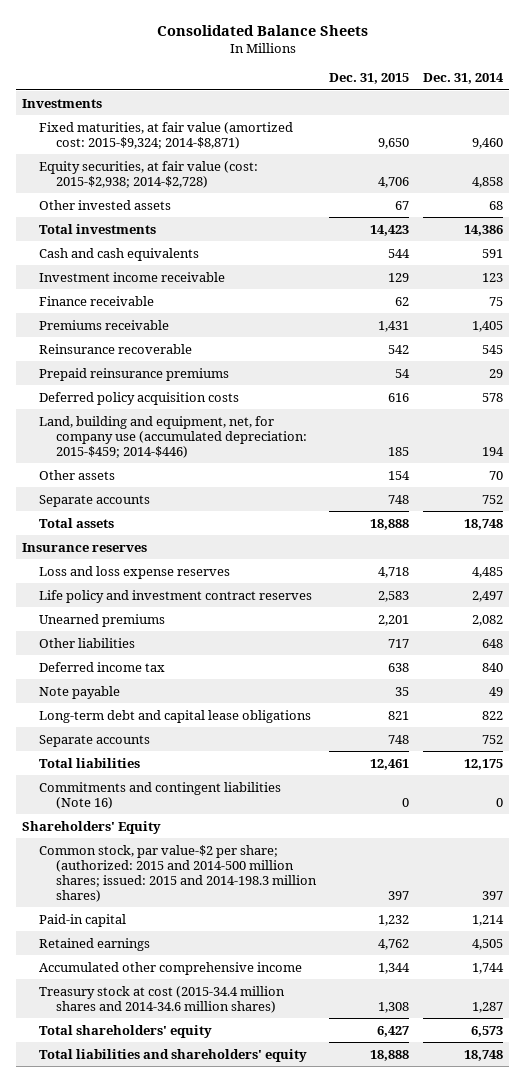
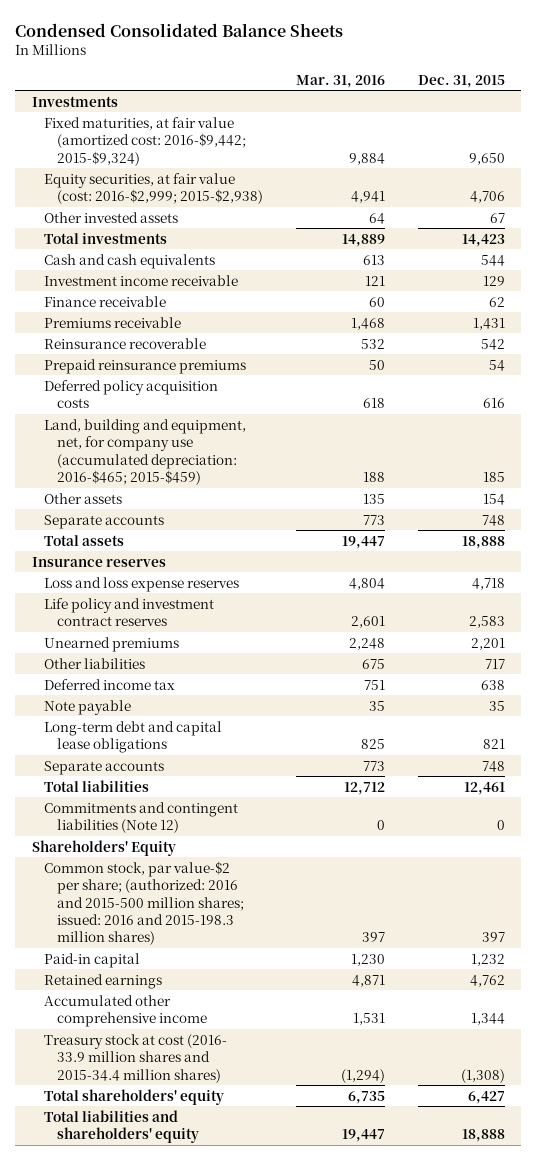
[156,24,368,36] Consolidated Balance Sheets -> [15,22,344,37] Condensed Consolidated Balance Sheets
[422,73,504,85] Dec. 31, 2014 -> none
none -> [295,74,385,88] Mar. 31, 2016
[39,121,294,149] Fixed maturities, at fair value (amortized cost: 2015-$9,324; 2014-$8,871) -> [44,116,246,166] Fixed maturities, at fair value (amortized cost: 2016-$9,442; 2015-$9,324)
[39,160,259,188] Equity securities, at fair value (cost: 2015-$2,938; 2014-$2,728) -> [44,172,263,205] Equity securities, at fair value (cost: 2016-$2,999; 2015-$2,938)
[39,415,308,458] Land, building and equipment, net, for company use (accumulated depreciation: 2015-$459; 2014-$446) -> [44,418,247,485] Land, building and equipment, net, for company use (accumulated depreciation: 2016-$465; 2015-$459)
[39,781,282,809] Commitments and contingent liabilities (Note 16) -> [44,801,239,834] Commitments and contingent liabilities (Note 12)
[39,844,318,902] Common stock, par value-$2 per share; (authorized: 2015 and 2014-500 million shares; issued: 2015 and 2014-198.3 million shares) -> [44,860,244,946] Common stock, par value-$2 per share; (authorized: 2016 and 2015-500 million shares; issued: 2016 and 2015-198.3 million shares)
[39,985,286,1013] Treasury stock at cost (2015-34.4 million shares and 2014-34.6 million shares) -> [44,1033,228,1083] Treasury stock at cost (2016- 33.9 million shares and 2015-34.4 million shares)
[378,1001,410,1013] 1,308 -> [460,1068,505,1083] (1,308)

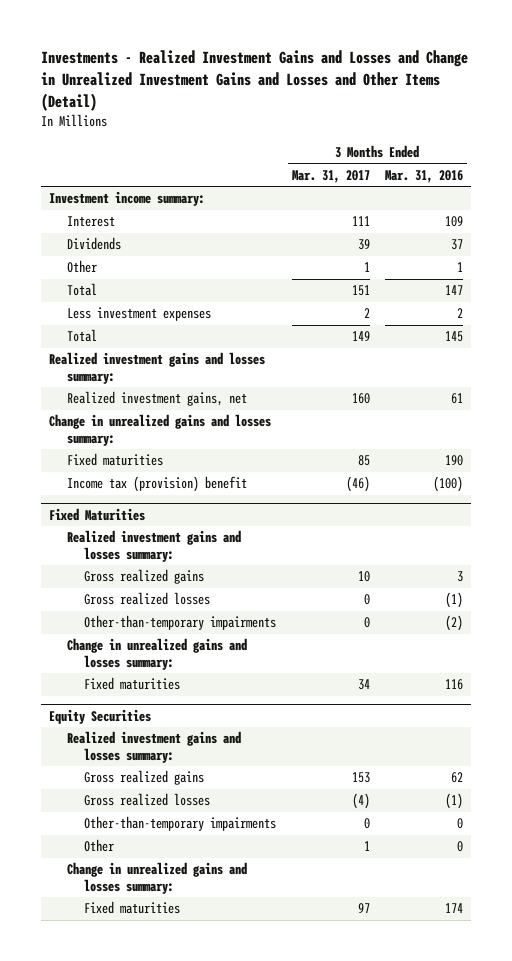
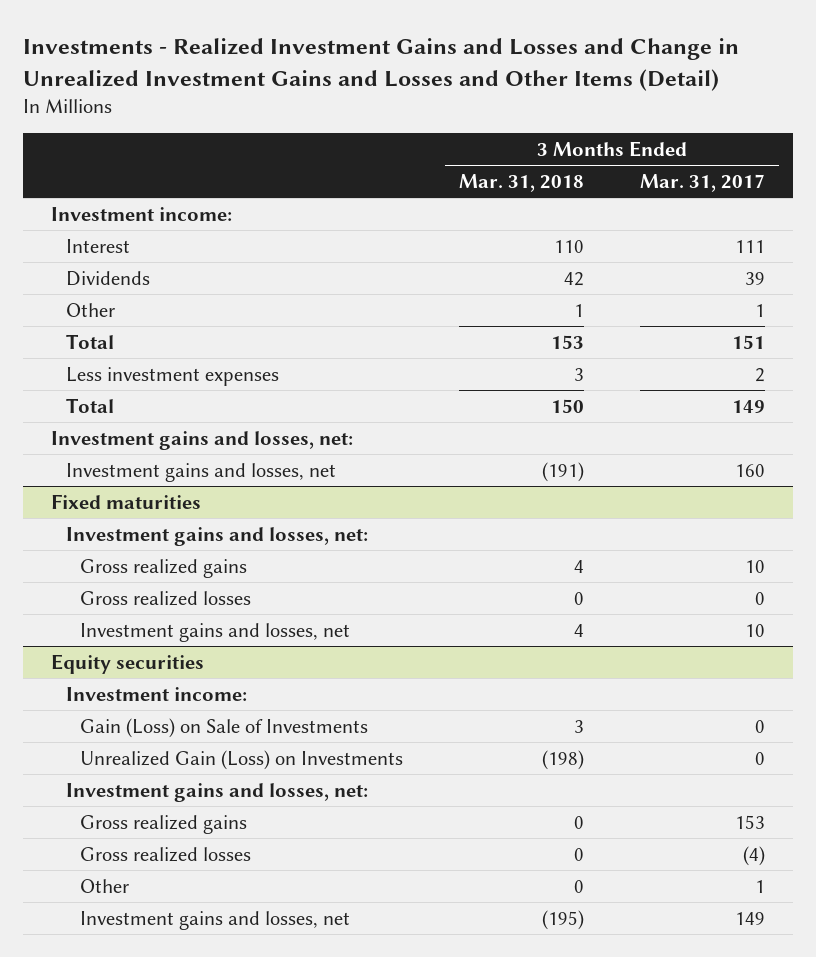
[385,169,464,183] Mar. 31, 2016 -> none
none -> [459,173,585,192] Mar. 31, 2018
[49,191,206,207] Investment income summary: -> [50,206,232,221] Investment income:
[49,414,272,446] Change in unrealized gains and losses summary: -> none
[66,453,163,467] Fixed maturities -> none
[66,476,247,493] Income tax (provision) benefit -> none
[49,352,266,384] Realized investment gains and losses summary: -> [50,430,353,450] Investment gains and losses, net:
[66,391,247,407] Realized investment gains, net -> [65,462,336,482] Investment gains and losses, net
[49,507,146,521] Fixed Maturities -> [50,493,201,509] Fixed maturities
[66,530,241,562] Realized investment gains and losses summary: -> [65,526,368,546] Investment gains and losses, net:
[84,615,277,631] Other-than-temporary impairments -> none
[66,638,247,670] Change in unrealized gains and losses summary: -> none
[84,677,181,691] Fixed maturities -> none
none -> [80,622,351,642] Investment gains and losses, net
[49,708,152,724] Equity Securities -> [50,653,204,674] Equity securities
none -> [65,686,247,701] Investment income:
none -> [80,717,369,738] Gain (Loss) on Sale of Investments
none -> [80,749,404,770] Unrealized Gain (Loss) on Investments
[66,731,241,763] Realized investment gains and losses summary: -> [65,782,368,802] Investment gains and losses, net:
[84,816,277,832] Other-than-temporary impairments -> none
[66,862,247,894] Change in unrealized gains and losses summary: -> none
[84,901,181,915] Fixed maturities -> none
none -> [80,910,351,930] Investment gains and losses, net

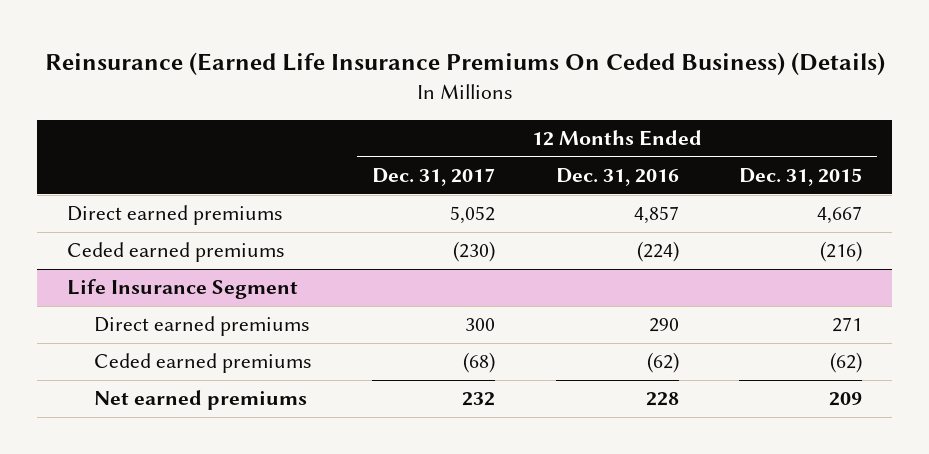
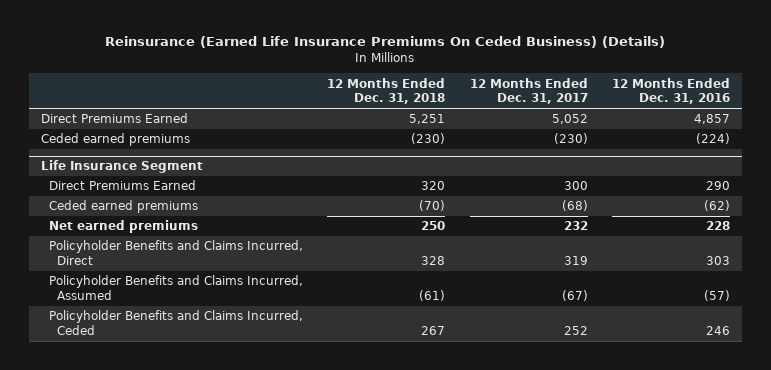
[739,168,863,187] Dec. 31, 2015 -> none
none -> [327,77,446,105] 12 Months Ended Dec. 31, 2018
[67,205,284,226] Direct earned premiums -> [40,113,188,124] Direct Premiums Earned
[93,316,310,337] Direct earned premiums -> [49,180,197,191] Direct Premiums Earned
none -> [49,240,304,265] Policyholder Benefits and Claims Incurred, Direct
none -> [49,275,304,300] Policyholder Benefits and Claims Incurred, Assumed
none -> [49,310,304,335] Policyholder Benefits and Claims Incurred, Ceded

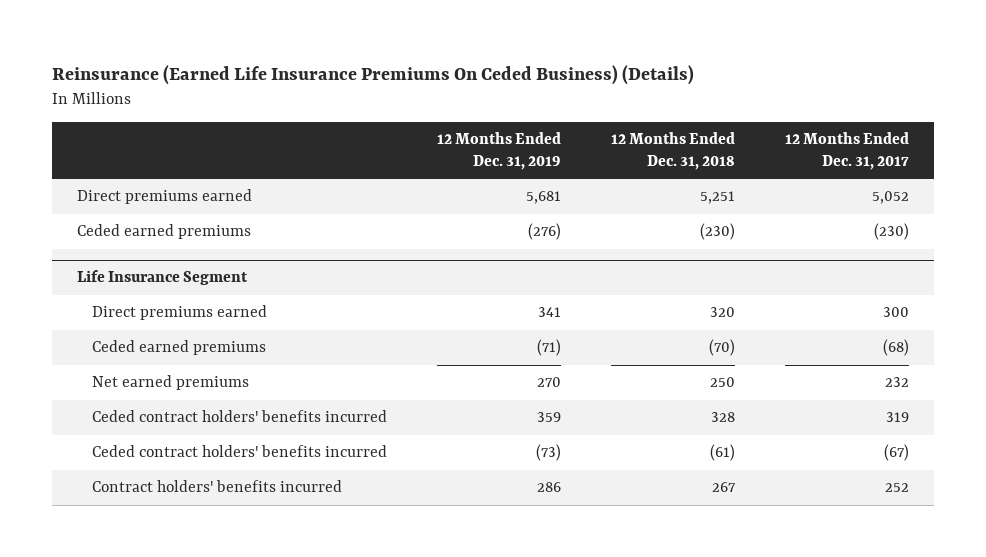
[612,77,731,105] 12 Months Ended Dec. 31, 2016 -> none
none -> [436,132,561,171] 12 Months Ended Dec. 31, 2019
[40,113,188,124] Direct Premiums Earned -> [77,189,253,205] Direct premiums earned
[49,180,197,191] Direct Premiums Earned -> [91,305,267,321] Direct premiums earned
[49,240,304,265] Policyholder Benefits and Claims Incurred, Direct -> [91,410,387,423] Ceded contract holders' benefits incurred
[49,275,304,300] Policyholder Benefits and Claims Incurred, Assumed -> [91,445,387,458] Ceded contract holders' benefits incurred
[49,310,304,335] Policyholder Benefits and Claims Incurred, Ceded -> [91,480,342,493] Contract holders' benefits incurred

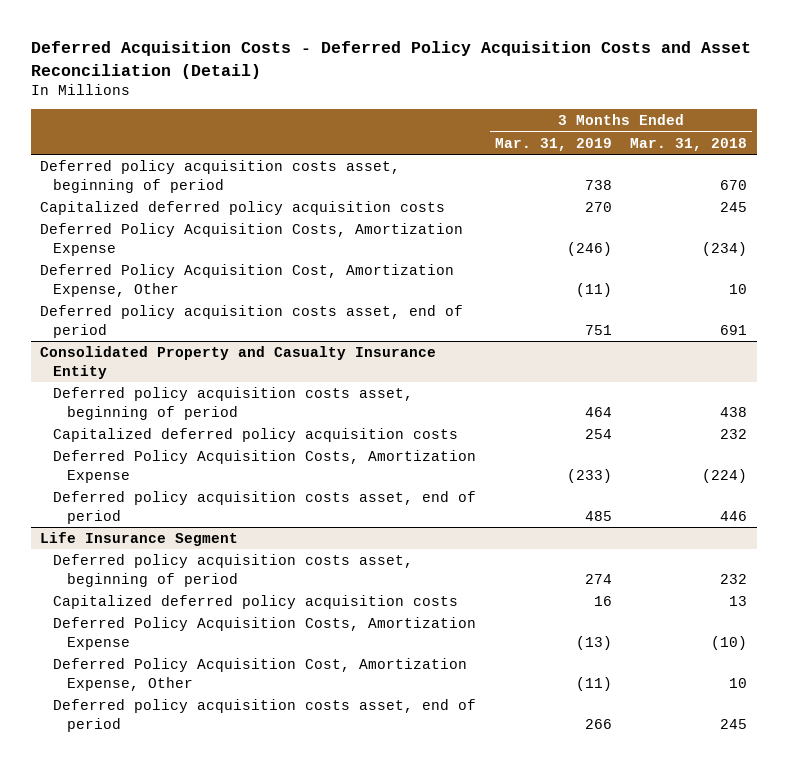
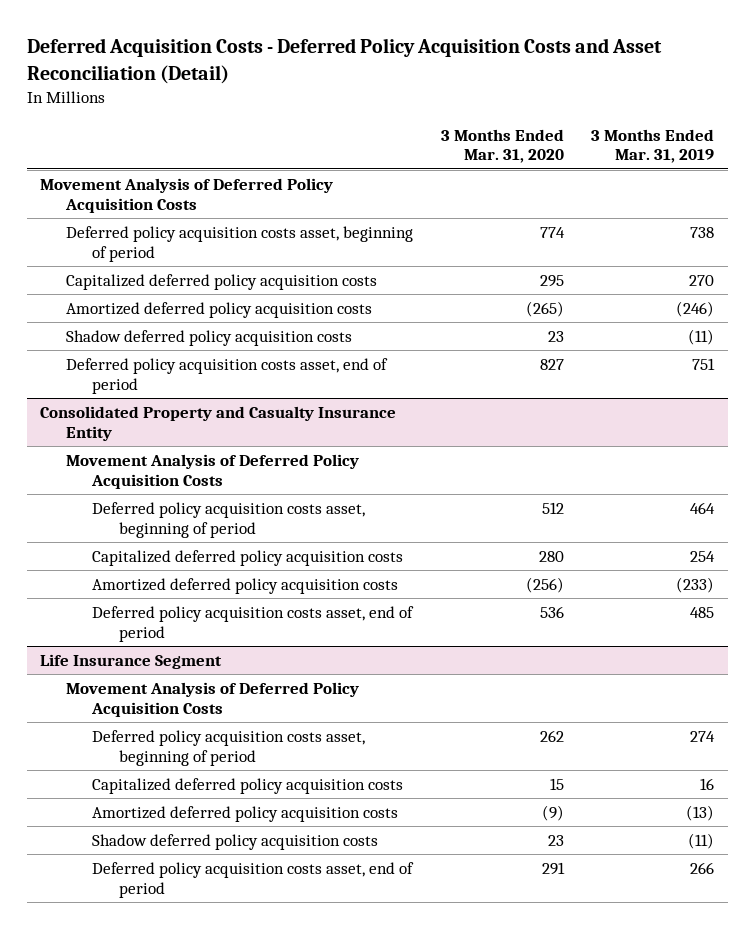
[630,137,748,151] Mar. 31, 2018 -> none
none -> [440,128,564,164] 3 Months Ended Mar. 31, 2020
none -> [40,178,334,213] Movement Analysis of Deferred Policy Acquisition Costs
[40,222,464,256] Deferred Policy Acquisition Costs, Amortization Expense -> [66,302,373,319] Amortized deferred policy acquisition costs
[40,263,455,297] Deferred Policy Acquisition Cost, Amortization Expense, Other -> [66,330,353,347] Shadow deferred policy acquisition costs
none -> [66,454,360,489] Movement Analysis of Deferred Policy Acquisition Costs
[53,449,477,483] Deferred Policy Acquisition Costs, Amortization Expense -> [92,578,399,595] Amortized deferred policy acquisition costs
none -> [66,682,360,717] Movement Analysis of Deferred Policy Acquisition Costs
[53,616,477,650] Deferred Policy Acquisition Costs, Amortization Expense -> [92,806,399,823] Amortized deferred policy acquisition costs
[53,657,468,691] Deferred Policy Acquisition Cost, Amortization Expense, Other -> [92,834,379,851] Shadow deferred policy acquisition costs

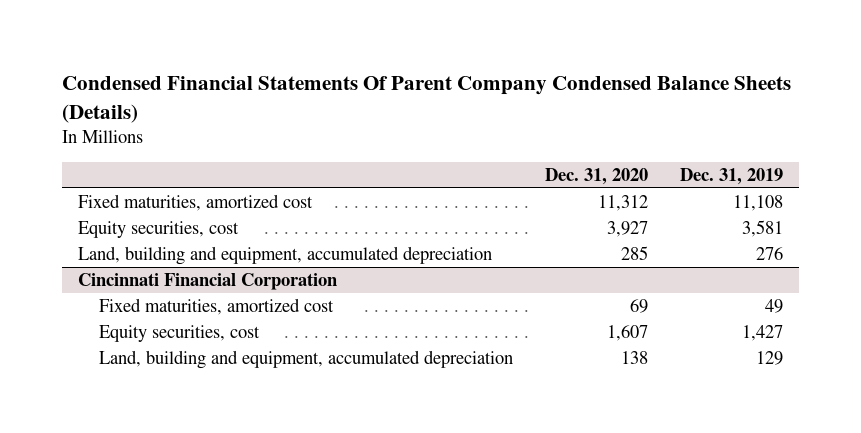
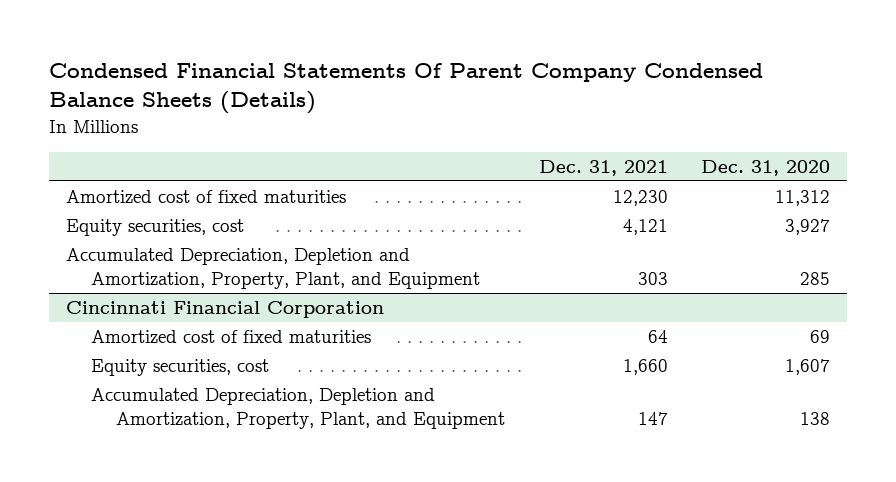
[679,167,783,185] Dec. 31, 2019 -> none
none -> [538,159,668,176] Dec. 31, 2021
[77,194,313,212] Fixed maturities, amortized cost -> [65,189,346,203] Amortized cost of fixed maturities
[77,246,492,266] Land, building and equipment, accumulated depreciation -> [65,247,480,289] Accumulated Depreciation, Depletion and Amortization, Property, Plant, and Equipment
[99,298,335,316] Fixed maturities, amortized cost -> [90,329,371,343] Amortized cost of fixed maturities
[99,350,514,370] Land, building and equipment, accumulated depreciation -> [90,387,506,429] Accumulated Depreciation, Depletion and Amortization, Property, Plant, and Equipment

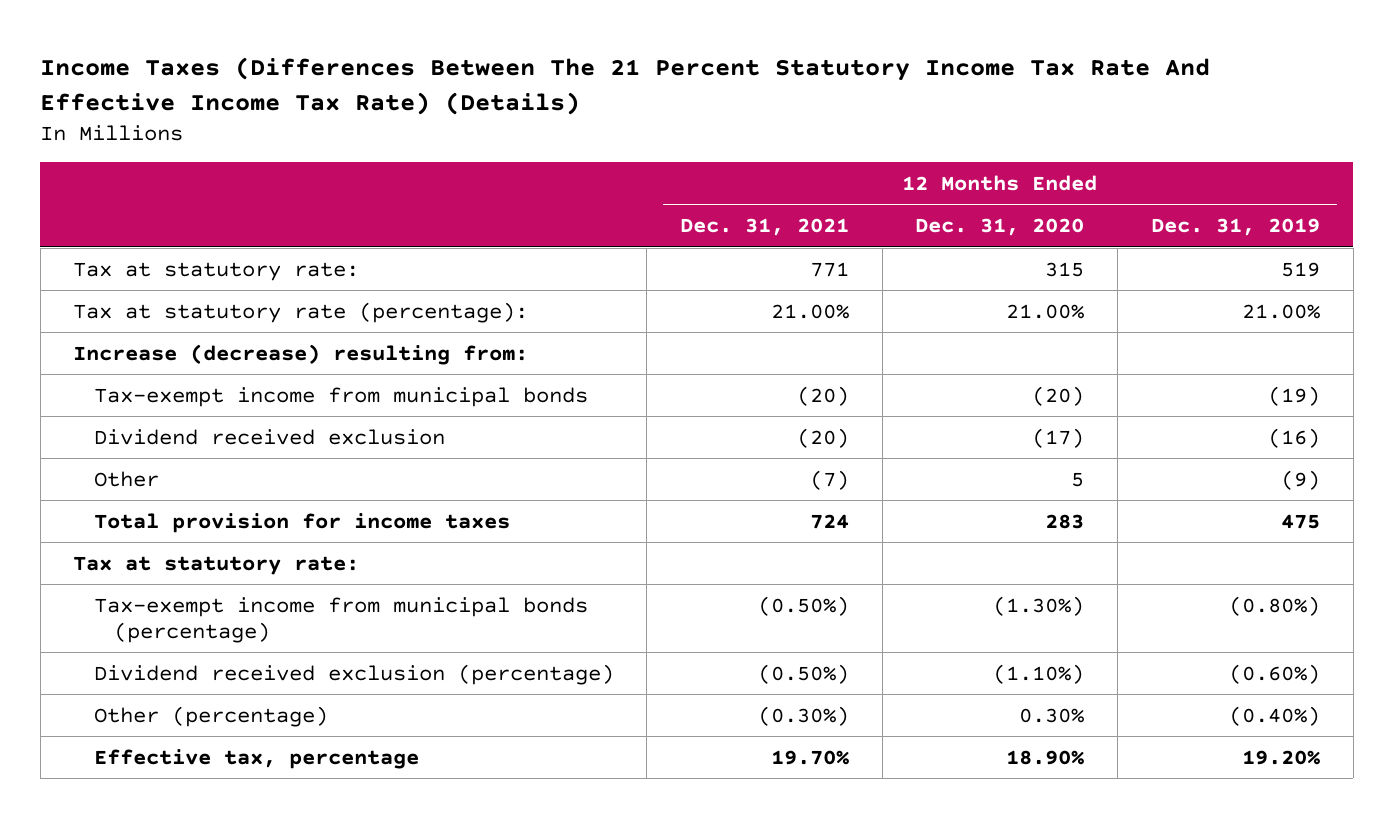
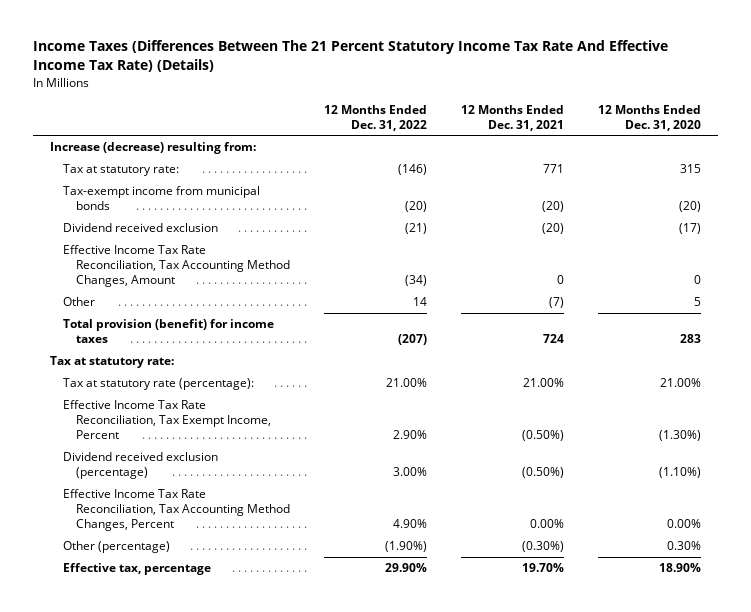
[1150,218,1320,237] Dec. 31, 2019 -> none
none -> [324,104,428,131] 12 Months Ended Dec. 31, 2022
[73,261,360,281] Tax at statutory rate: -> [62,164,179,177] Tax at statutory rate:
none -> [62,245,291,287] Effective Income Tax Rate Reconciliation, Tax Accounting Method Changes, Amount
[93,512,510,533] Total provision for income taxes -> [62,319,274,344] Total provision (benefit) for income taxes
[73,301,529,323] Tax at statutory rate (percentage): -> [62,378,254,391] Tax at statutory rate (percentage):
[93,596,588,643] Tax-exempt income from municipal bonds (percentage) -> [62,400,272,439] Effective Income Tax Rate Reconciliation, Tax Exempt Income, Percent
none -> [62,489,291,531] Effective Income Tax Rate Reconciliation, Tax Accounting Method Changes, Percent

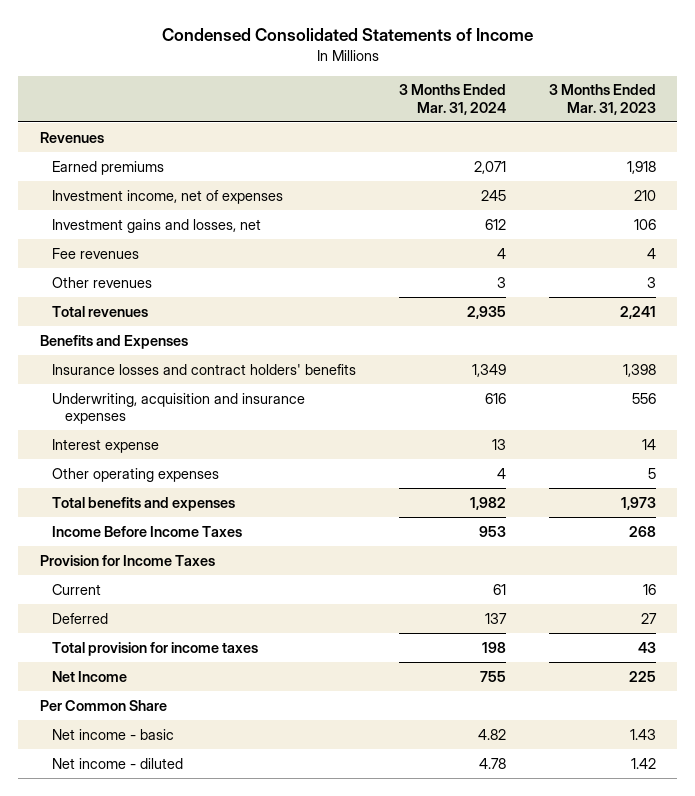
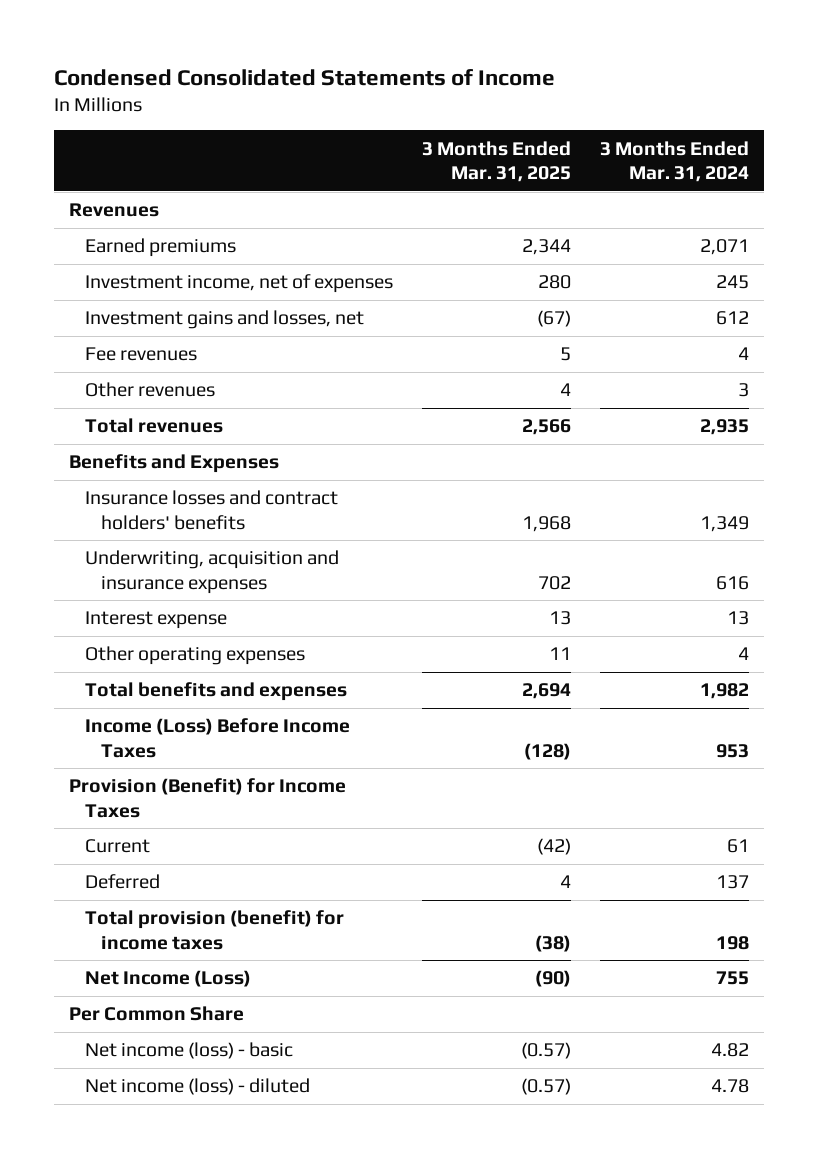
[548,84,656,115] 3 Months Ended Mar. 31, 2023 -> none
none -> [422,140,572,183] 3 Months Ended Mar. 31, 2025
[52,525,243,537] Income Before Income Taxes -> [85,718,351,758] Income (Loss) Before Income Taxes
[39,554,215,566] Provision for Income Taxes -> [68,778,346,818] Provision (Benefit) for Income Taxes
[52,641,259,656] Total provision for income taxes -> [85,910,345,950] Total provision (benefit) for income taxes
[52,670,128,682] Net Income -> [85,970,252,988] Net Income (Loss)
[52,728,175,740] Net income - basic -> [85,1042,294,1060] Net income (loss) - basic
[52,757,184,769] Net income - diluted -> [85,1078,311,1096] Net income (loss) - diluted

